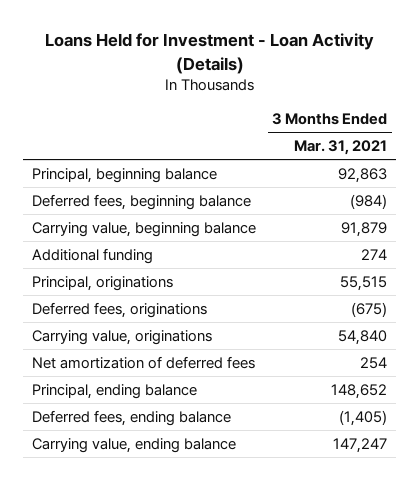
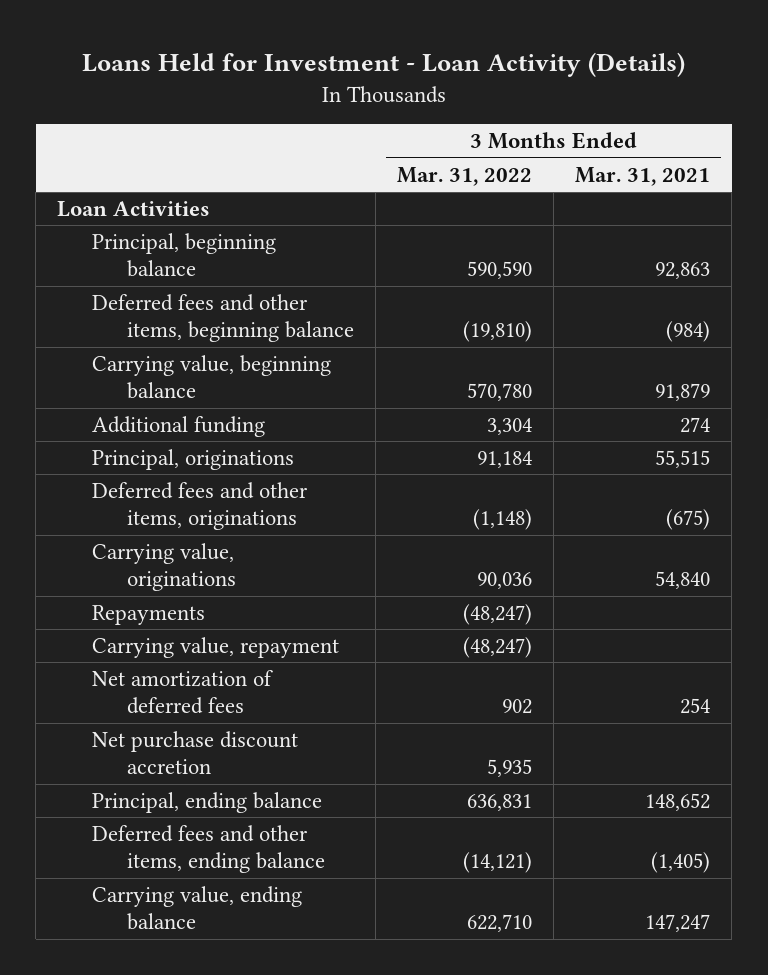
none -> [397,166,533,186] Mar. 31, 2022
none -> [57,201,211,218] Loan Activities
[31,193,251,210] Deferred fees, beginning balance -> [92,294,355,343] Deferred fees and other items, beginning balance
[31,301,207,318] Deferred fees, originations -> [92,482,309,531] Deferred fees and other items, originations
none -> [92,605,206,626] Repayments
none -> [92,637,340,659] Carrying value, repayment
none -> [92,731,299,775] Net purchase discount accretion
[31,409,231,426] Deferred fees, ending balance -> [92,825,326,874] Deferred fees and other items, ending balance

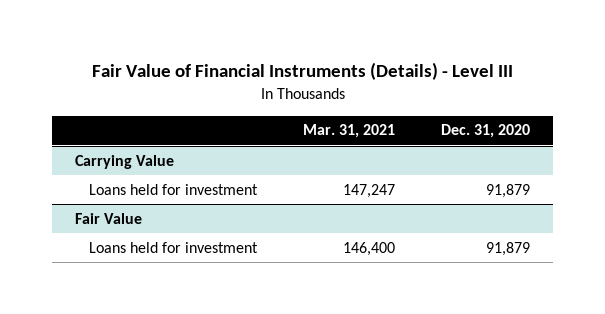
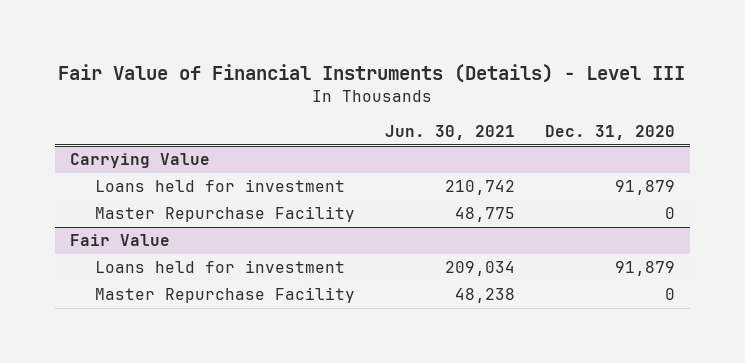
[302,124,395,139] Mar. 31, 2021 -> none
none -> [384,125,515,141] Jun. 30, 2021
none -> [94,206,355,223] Master Repurchase Facility
none -> [94,287,355,304] Master Repurchase Facility

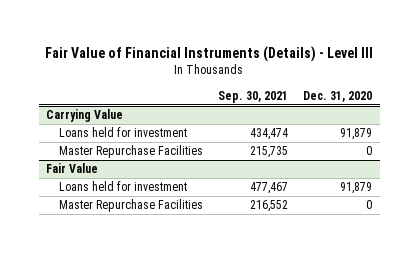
[384,125,515,141] Jun. 30, 2021 -> none
none -> [218,90,289,103] Sep. 30, 2021
[94,206,355,223] Master Repurchase Facility -> [59,145,204,159] Master Repurchase Facilities
[94,287,355,304] Master Repurchase Facility -> [59,199,204,213] Master Repurchase Facilities

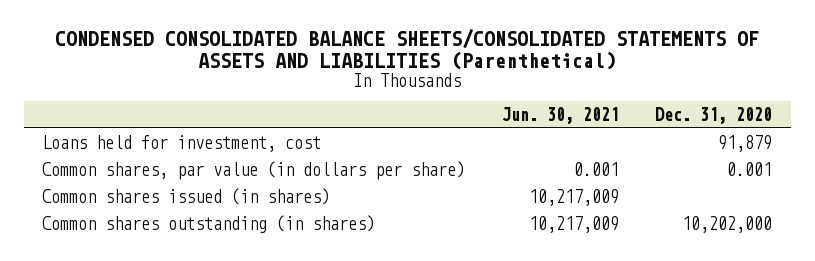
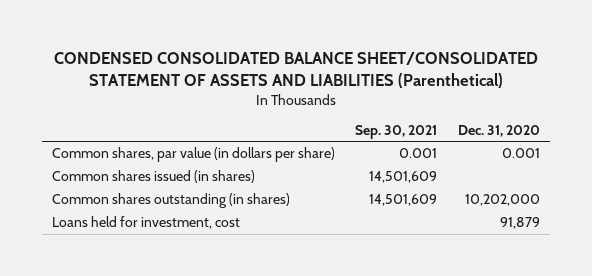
[55,28,760,70] CONDENSED CONSOLIDATED BALANCE SHEETS/CONSOLIDATED STATEMENTS OF ASSETS AND LIABILITIES (Parenthetical) -> [53,51,538,88] CONDENSED CONSOLIDATED BALANCE SHEET/CONSOLIDATED STATEMENT OF ASSETS AND LIABILITIES (Parenthetical)
[501,106,619,124] Jun. 30, 2021 -> none
none -> [355,125,438,140] Sep. 30, 2021
[42,135,322,153] Loans held for investment, cost -> [51,216,240,230] Loans held for investment, cost

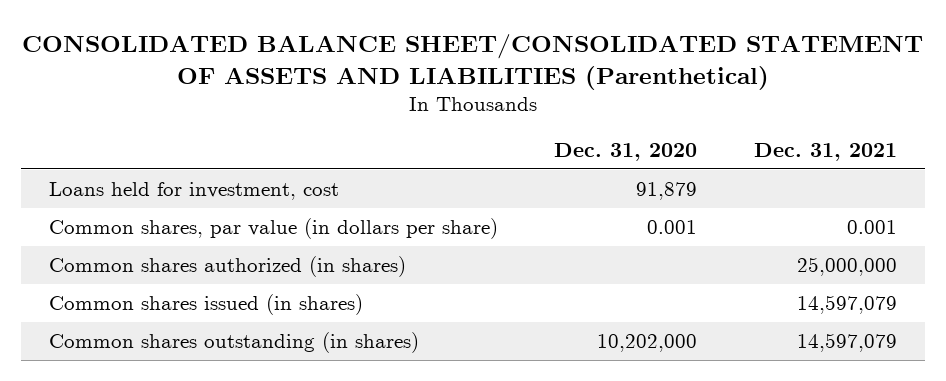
[53,51,538,88] CONDENSED CONSOLIDATED BALANCE SHEET/CONSOLIDATED STATEMENT OF ASSETS AND LIABILITIES (Parenthetical) -> [21,34,923,90] CONSOLIDATED BALANCE SHEET/CONSOLIDATED STATEMENT OF ASSETS AND LIABILITIES (Parenthetical)
[355,125,438,140] Sep. 30, 2021 -> none
none -> [754,143,898,162] Dec. 31, 2021
[51,216,240,230] Loans held for investment, cost -> [48,181,339,200] Loans held for investment, cost
none -> [48,255,406,277] Common shares authorized (in shares)

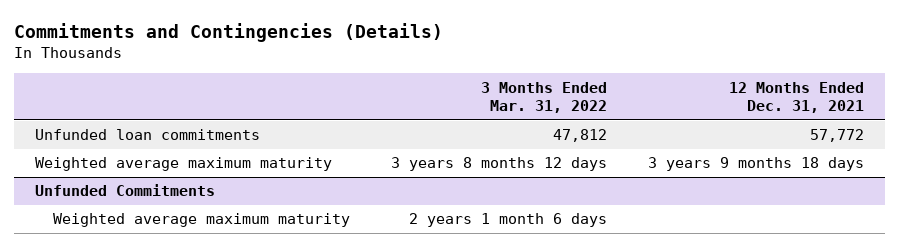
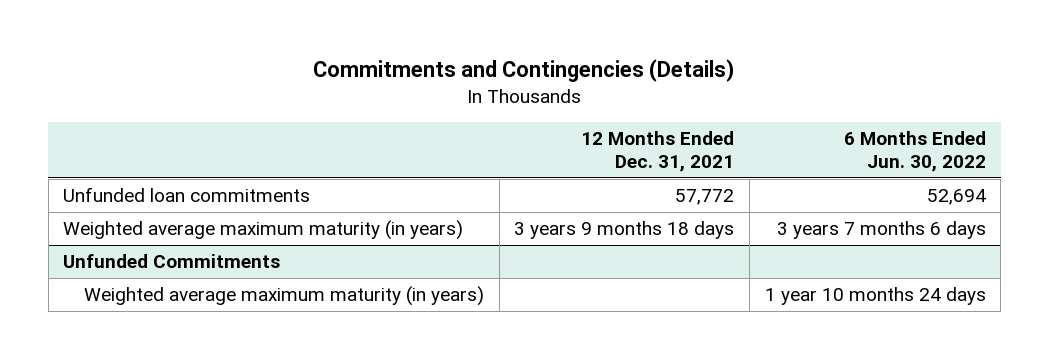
[480,81,607,114] 3 Months Ended Mar. 31, 2022 -> none
none -> [843,130,986,172] 6 Months Ended Jun. 30, 2022
[35,157,333,172] Weighted average maximum maturity -> [63,220,464,241] Weighted average maximum maturity (in years)
[52,213,350,228] Weighted average maximum maturity -> [83,286,484,307] Weighted average maximum maturity (in years)

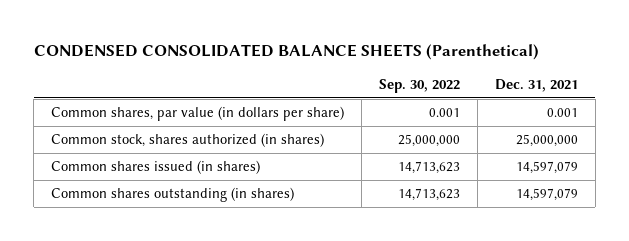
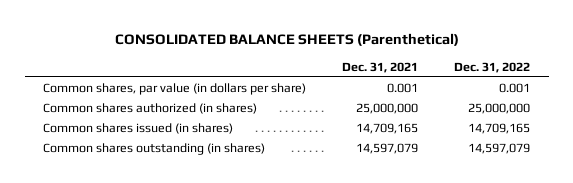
[33,44,539,61] CONDENSED CONSOLIDATED BALANCE SHEETS (Parenthetical) -> [114,33,459,47] CONSOLIDATED BALANCE SHEETS (Parenthetical)
[378,78,460,93] Sep. 30, 2022 -> none
none -> [454,61,531,73] Dec. 31, 2022
[51,133,325,148] Common stock, shares authorized (in shares) -> [42,102,257,114] Common shares authorized (in shares)
[515,161,578,175] 14,597,079 -> [356,122,419,134] 14,709,165

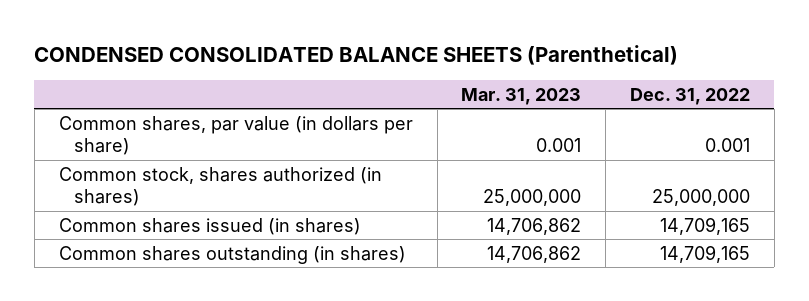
[114,33,459,47] CONSOLIDATED BALANCE SHEETS (Parenthetical) -> [34,45,679,66] CONDENSED CONSOLIDATED BALANCE SHEETS (Parenthetical)
[342,61,419,73] Dec. 31, 2021 -> none
none -> [461,87,582,105] Mar. 31, 2023
[42,102,257,114] Common shares authorized (in shares) -> [58,166,382,206] Common stock, shares authorized (in shares)
[468,142,531,154] 14,597,079 -> [659,244,750,263] 14,709,165

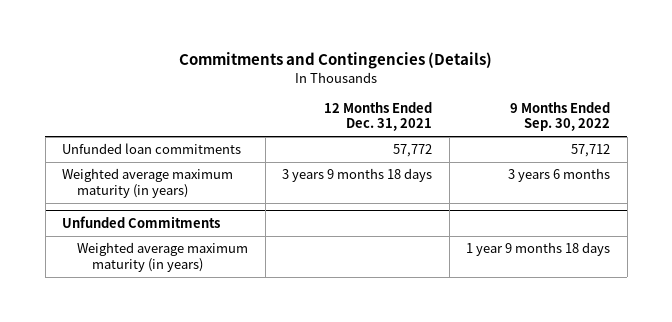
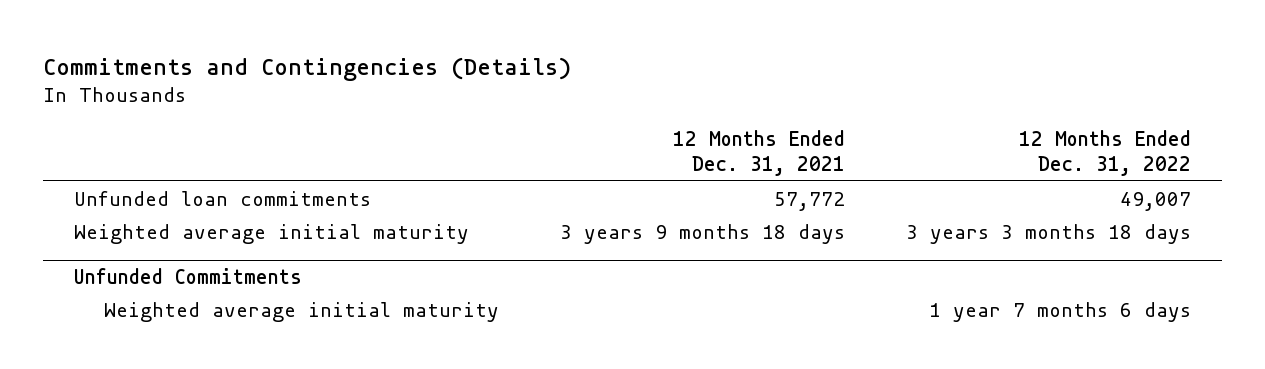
[510,101,611,132] 9 Months Ended Sep. 30, 2022 -> none
none -> [1018,130,1191,177] 12 Months Ended Dec. 31, 2022
[62,168,234,198] Weighted average maximum maturity (in years) -> [73,223,469,244] Weighted average initial maturity
[77,242,249,272] Weighted average maximum maturity (in years) -> [103,301,499,322] Weighted average initial maturity

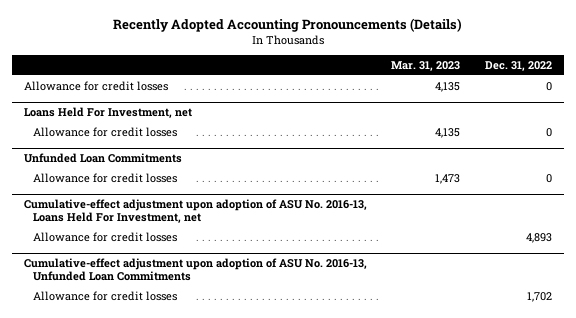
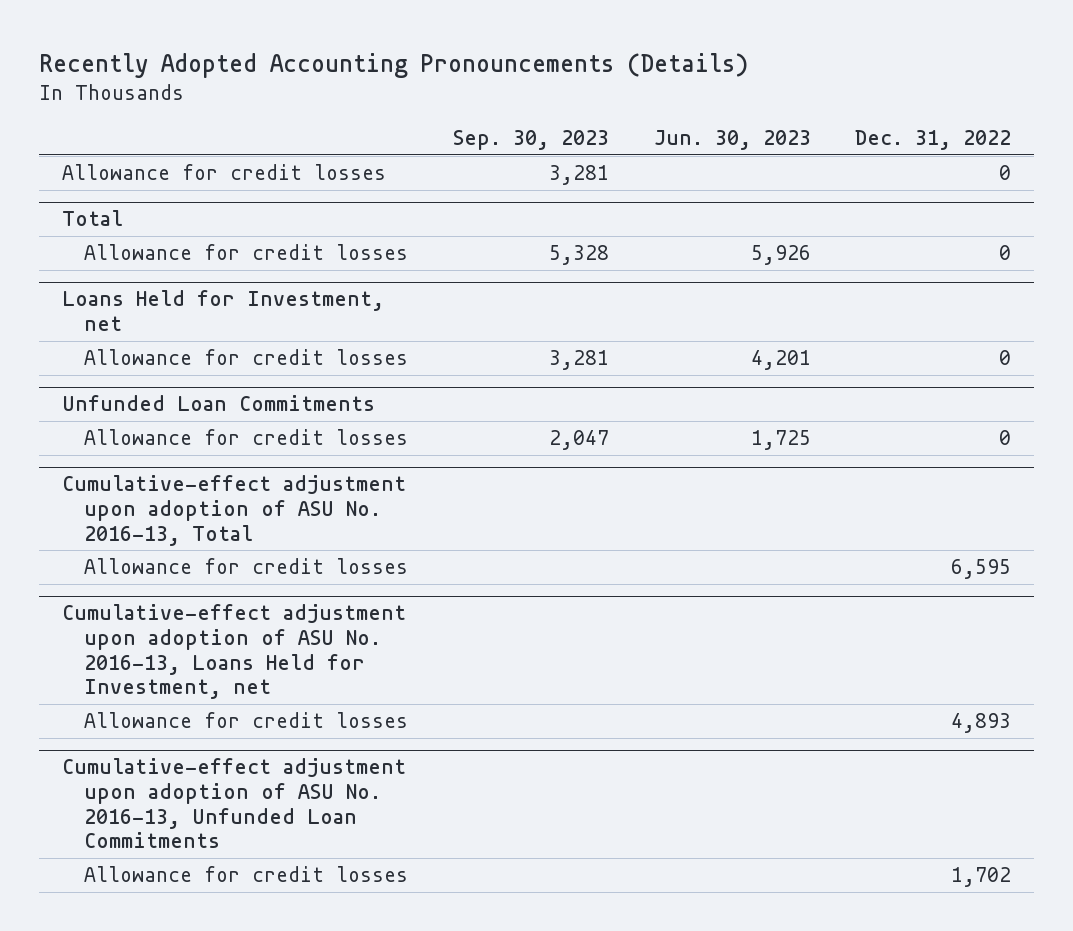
[391,60,461,71] Mar. 31, 2023 -> none
none -> [453,130,610,151] Sep. 30, 2023
none -> [653,130,811,151] Jun. 30, 2023
[23,107,192,119] Loans Held For Investment, net -> none
none -> [61,210,123,227] Total
none -> [61,290,384,332] Loans Held for Investment, net
none -> [84,349,409,366] Allowance for credit losses
none -> [61,475,406,546] Cumulative-effect adjustment upon adoption of ASU No. 2016-13, Total
none -> [84,558,409,575] Allowance for credit losses
[23,199,367,224] Cumulative-effect adjustment upon adoption of ASU No. 2016-13, Loans Held For Investment, net -> [61,604,406,700] Cumulative-effect adjustment upon adoption of ASU No. 2016-13, Loans Held for Investment, net

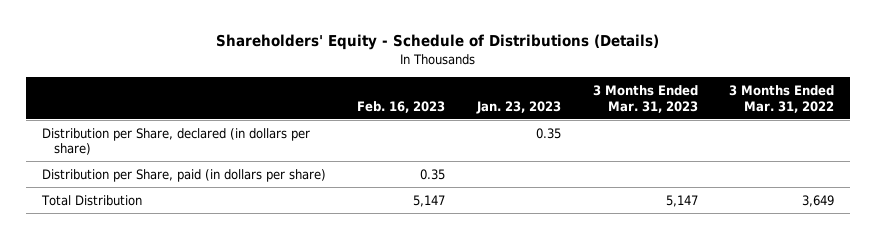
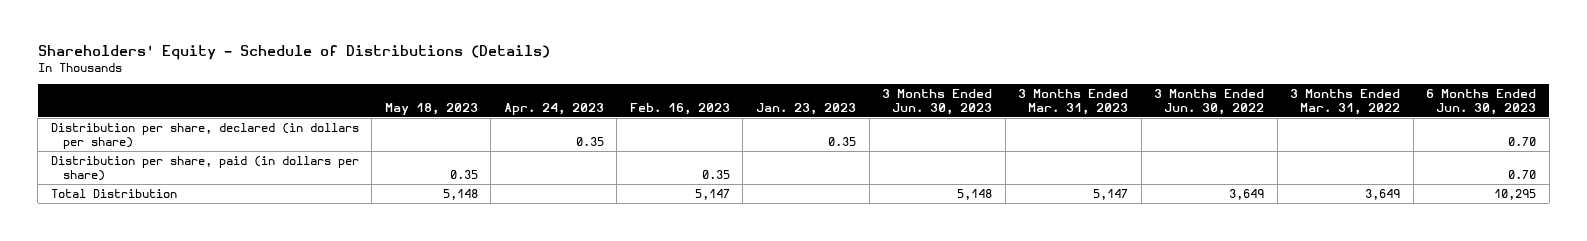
none -> [384,102,478,115] May 18, 2023
none -> [503,102,604,115] Apr. 24, 2023
none -> [882,88,993,115] 3 Months Ended Jun. 30, 2023
none -> [1154,88,1265,115] 3 Months Ended Jun. 30, 2022
none -> [1426,88,1537,115] 6 Months Ended Jun. 30, 2023
[41,127,310,156] Distribution per Share, declared (in dollars per share) -> [50,123,359,150] Distribution per share, declared (in dollars per share)
[41,168,326,182] Distribution per Share, paid (in dollars per share) -> [50,156,359,182] Distribution per share, paid (in dollars per share)

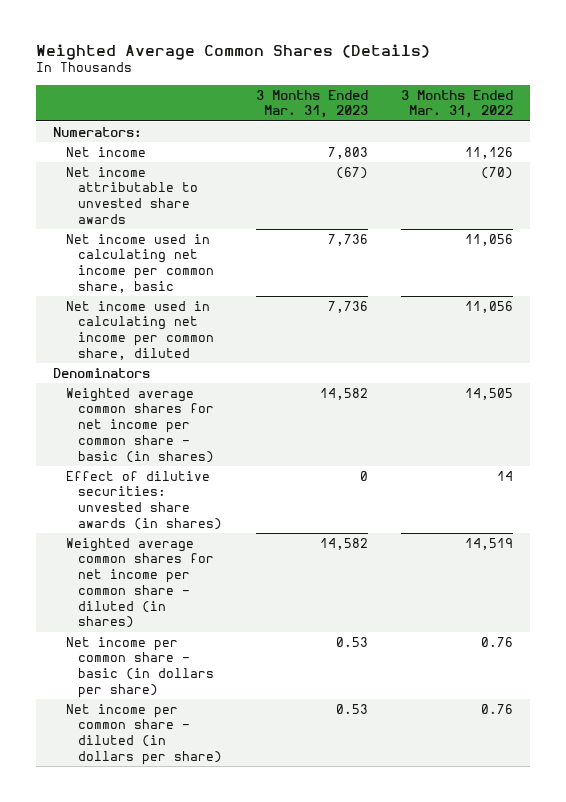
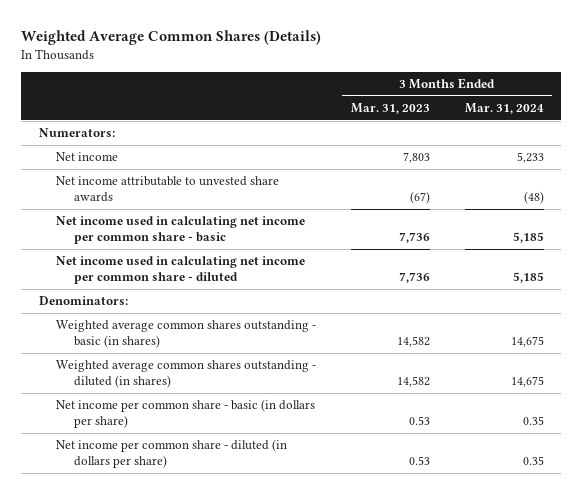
[401,89,514,119] 3 Months Ended Mar. 31, 2022 -> none
none -> [464,102,544,114] Mar. 31, 2024
[65,470,223,530] Effect of dilutive securities: unvested share awards (in shares) -> none
[65,233,215,293] Net income used in calculating net income per common share, basic -> [56,216,306,245] Net income used in calculating net income per common share - basic
[65,300,215,360] Net income used in calculating net income per common share, diluted -> [56,256,306,285] Net income used in calculating net income per common share - diluted
[52,367,150,378] Denominators -> [38,296,128,306] Denominators:
[65,387,215,463] Weighted average common shares for net income per common share - basic (in shares) -> [56,320,317,349] Weighted average common shares outstanding - basic (in shares)
[65,537,215,629] Weighted average common shares for net income per common share - diluted (in shares) -> [56,360,317,389] Weighted average common shares outstanding - diluted (in shares)

